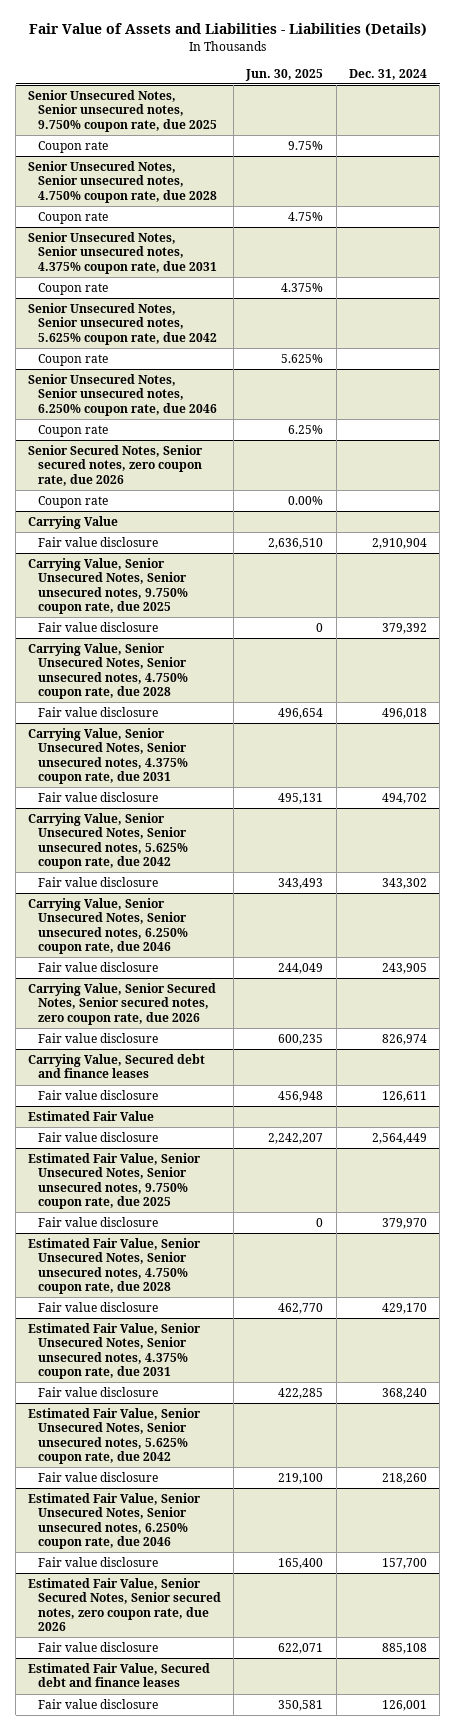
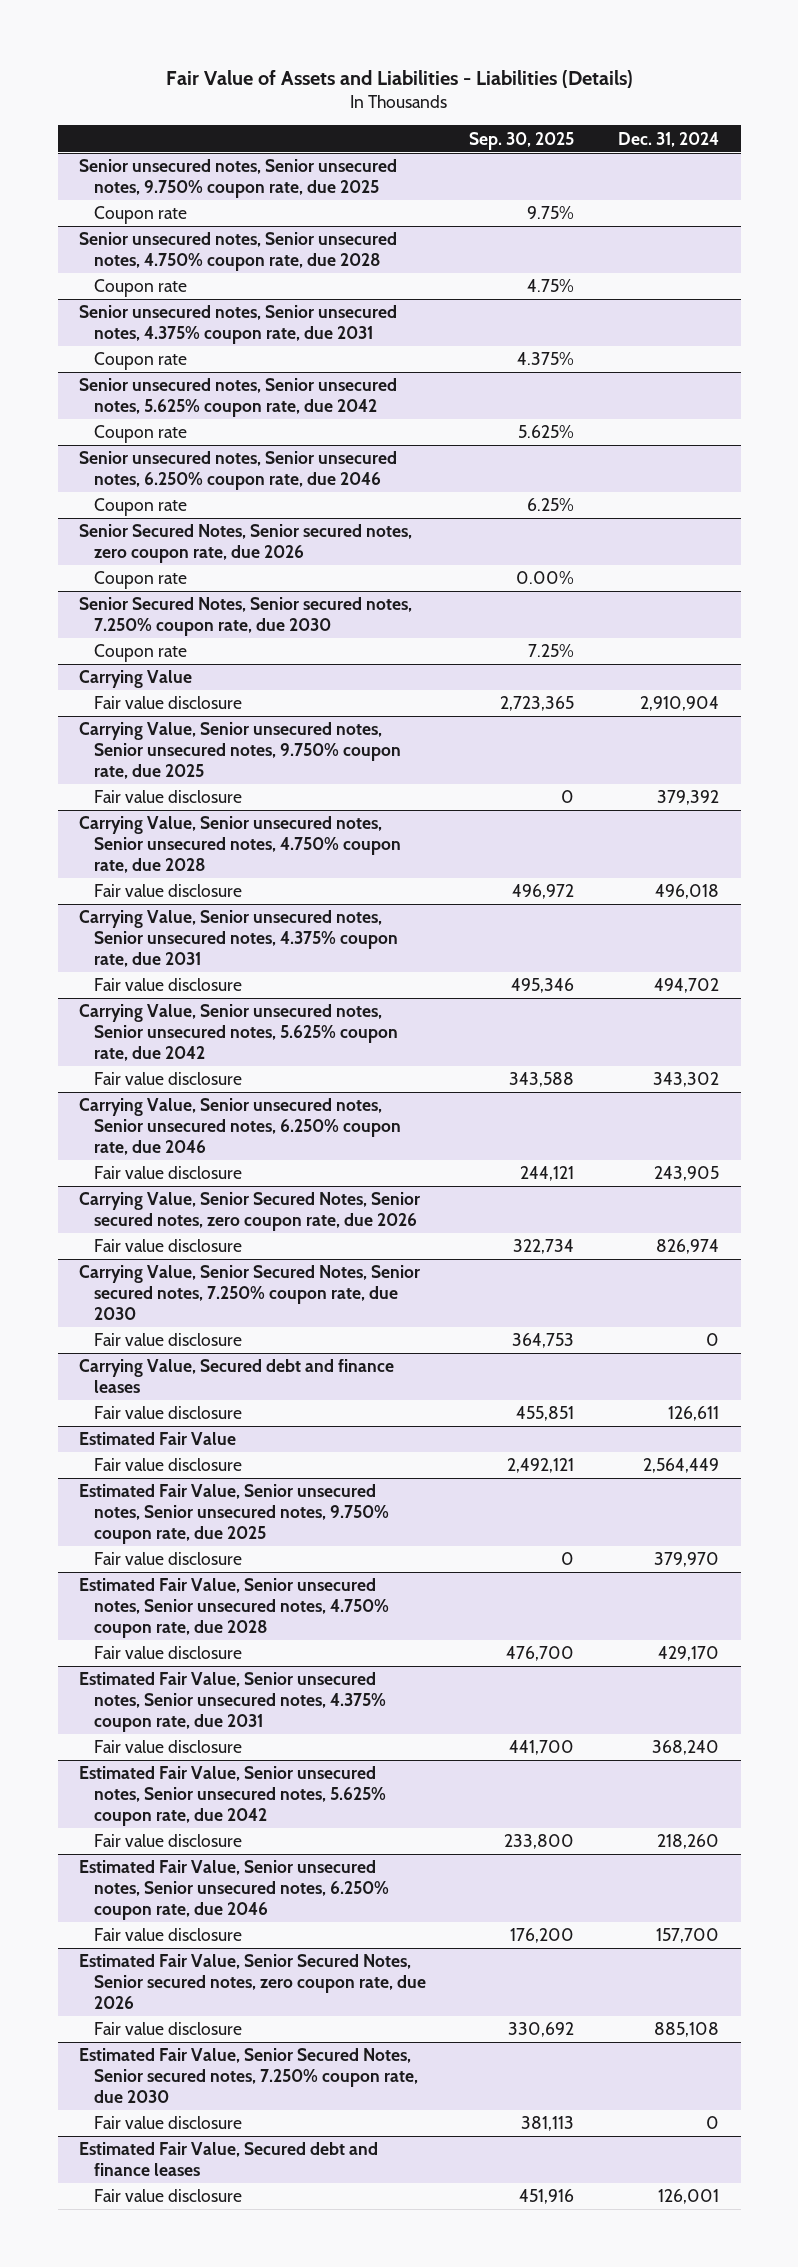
[245,68,324,81] Jun. 30, 2025 -> none
none -> [469,131,575,150] Sep. 30, 2025
[28,89,217,132] Senior Unsecured Notes, Senior unsecured notes, 9.750% coupon rate, due 2025 -> [79,159,398,199] Senior unsecured notes, Senior unsecured notes, 9.750% coupon rate, due 2025
[28,160,217,203] Senior Unsecured Notes, Senior unsecured notes, 4.750% coupon rate, due 2028 -> [79,232,398,272] Senior unsecured notes, Senior unsecured notes, 4.750% coupon rate, due 2028
[28,231,217,274] Senior Unsecured Notes, Senior unsecured notes, 4.375% coupon rate, due 2031 -> [79,305,398,345] Senior unsecured notes, Senior unsecured notes, 4.375% coupon rate, due 2031
[28,302,217,345] Senior Unsecured Notes, Senior unsecured notes, 5.625% coupon rate, due 2042 -> [79,378,398,418] Senior unsecured notes, Senior unsecured notes, 5.625% coupon rate, due 2042
[28,373,217,416] Senior Unsecured Notes, Senior unsecured notes, 6.250% coupon rate, due 2046 -> [79,451,398,491] Senior unsecured notes, Senior unsecured notes, 6.250% coupon rate, due 2046
none -> [79,597,413,637] Senior Secured Notes, Senior secured notes, 7.250% coupon rate, due 2030
none -> [93,644,187,663] Coupon rate
[28,557,188,614] Carrying Value, Senior Unsecured Notes, Senior unsecured notes, 9.750% coupon rate, due 2025 -> [79,722,401,779] Carrying Value, Senior unsecured notes, Senior unsecured notes, 9.750% coupon rate, due 2025
[28,642,188,699] Carrying Value, Senior Unsecured Notes, Senior unsecured notes, 4.750% coupon rate, due 2028 -> [79,816,401,873] Carrying Value, Senior unsecured notes, Senior unsecured notes, 4.750% coupon rate, due 2028
[28,727,188,784] Carrying Value, Senior Unsecured Notes, Senior unsecured notes, 4.375% coupon rate, due 2031 -> [79,910,398,967] Carrying Value, Senior unsecured notes, Senior unsecured notes, 4.375% coupon rate, due 2031
[28,812,188,869] Carrying Value, Senior Unsecured Notes, Senior unsecured notes, 5.625% coupon rate, due 2042 -> [79,1004,398,1061] Carrying Value, Senior unsecured notes, Senior unsecured notes, 5.625% coupon rate, due 2042
[28,897,188,954] Carrying Value, Senior Unsecured Notes, Senior unsecured notes, 6.250% coupon rate, due 2046 -> [79,1098,401,1155] Carrying Value, Senior unsecured notes, Senior unsecured notes, 6.250% coupon rate, due 2046
none -> [79,1265,421,1320] Carrying Value, Senior Secured Notes, Senior secured notes, 7.250% coupon rate, due 2030
none -> [93,1333,242,1347] Fair value disclosure
[28,1152,202,1209] Estimated Fair Value, Senior Unsecured Notes, Senior unsecured notes, 9.750% coupon rate, due 2025 -> [79,1484,389,1544] Estimated Fair Value, Senior unsecured notes, Senior unsecured notes, 9.750% coupon rate, due 2025
[28,1237,202,1294] Estimated Fair Value, Senior Unsecured Notes, Senior unsecured notes, 4.750% coupon rate, due 2028 -> [79,1578,389,1638] Estimated Fair Value, Senior unsecured notes, Senior unsecured notes, 4.750% coupon rate, due 2028
[28,1322,202,1379] Estimated Fair Value, Senior Unsecured Notes, Senior unsecured notes, 4.375% coupon rate, due 2031 -> [79,1672,386,1732] Estimated Fair Value, Senior unsecured notes, Senior unsecured notes, 4.375% coupon rate, due 2031
[28,1407,202,1464] Estimated Fair Value, Senior Unsecured Notes, Senior unsecured notes, 5.625% coupon rate, due 2042 -> [79,1766,386,1826] Estimated Fair Value, Senior unsecured notes, Senior unsecured notes, 5.625% coupon rate, due 2042
[28,1492,202,1549] Estimated Fair Value, Senior Unsecured Notes, Senior unsecured notes, 6.250% coupon rate, due 2046 -> [79,1860,389,1920] Estimated Fair Value, Senior unsecured notes, Senior unsecured notes, 6.250% coupon rate, due 2046
none -> [79,2048,418,2103] Estimated Fair Value, Senior Secured Notes, Senior secured notes, 7.250% coupon rate, due 2030
none -> [93,2116,242,2130] Fair value disclosure

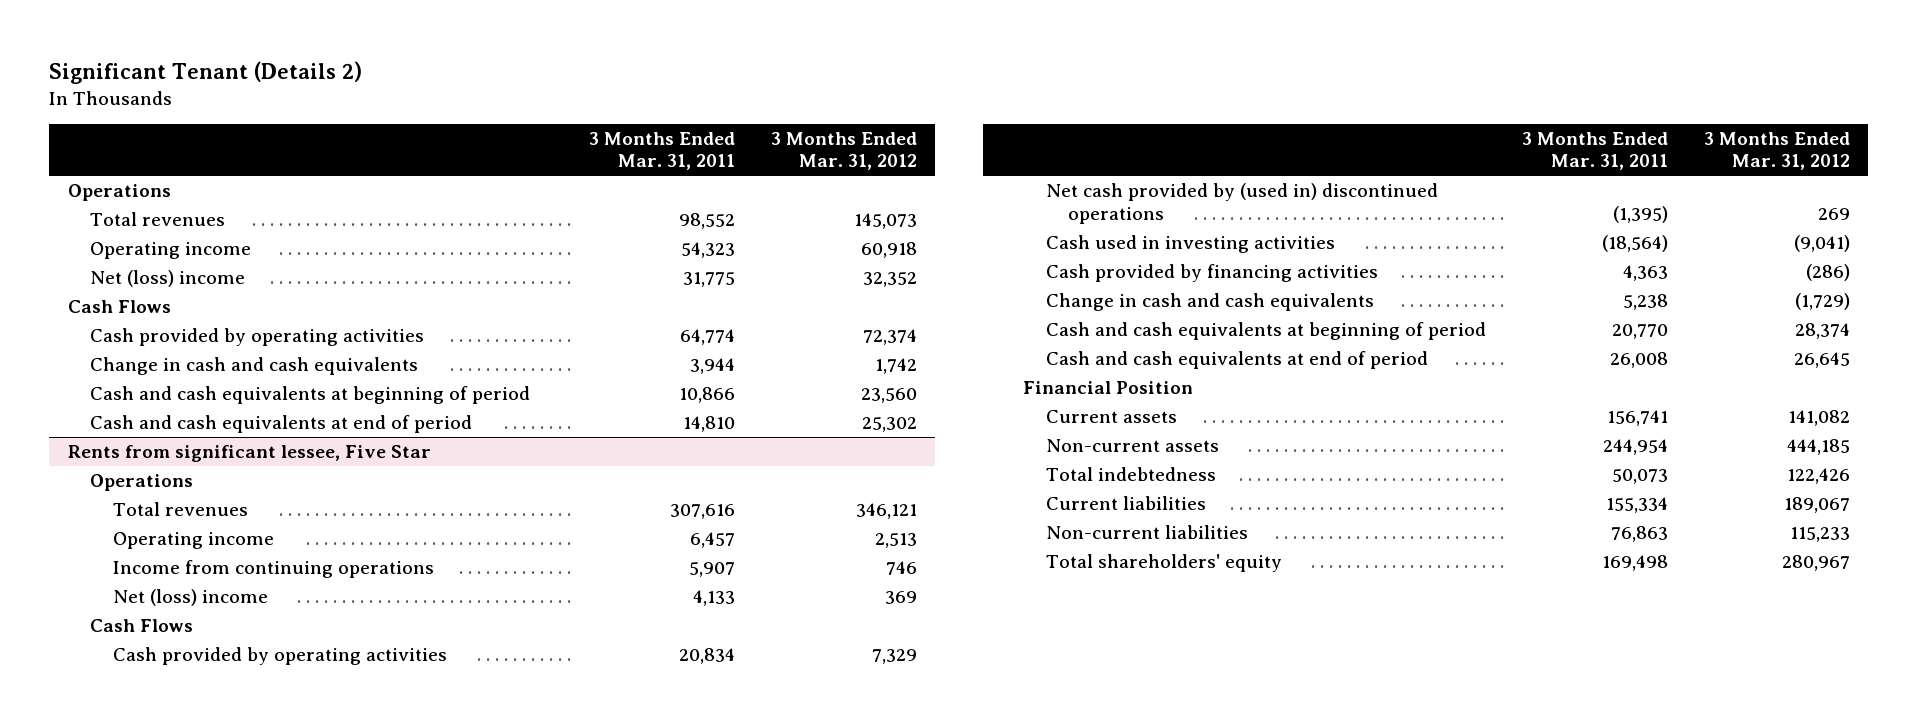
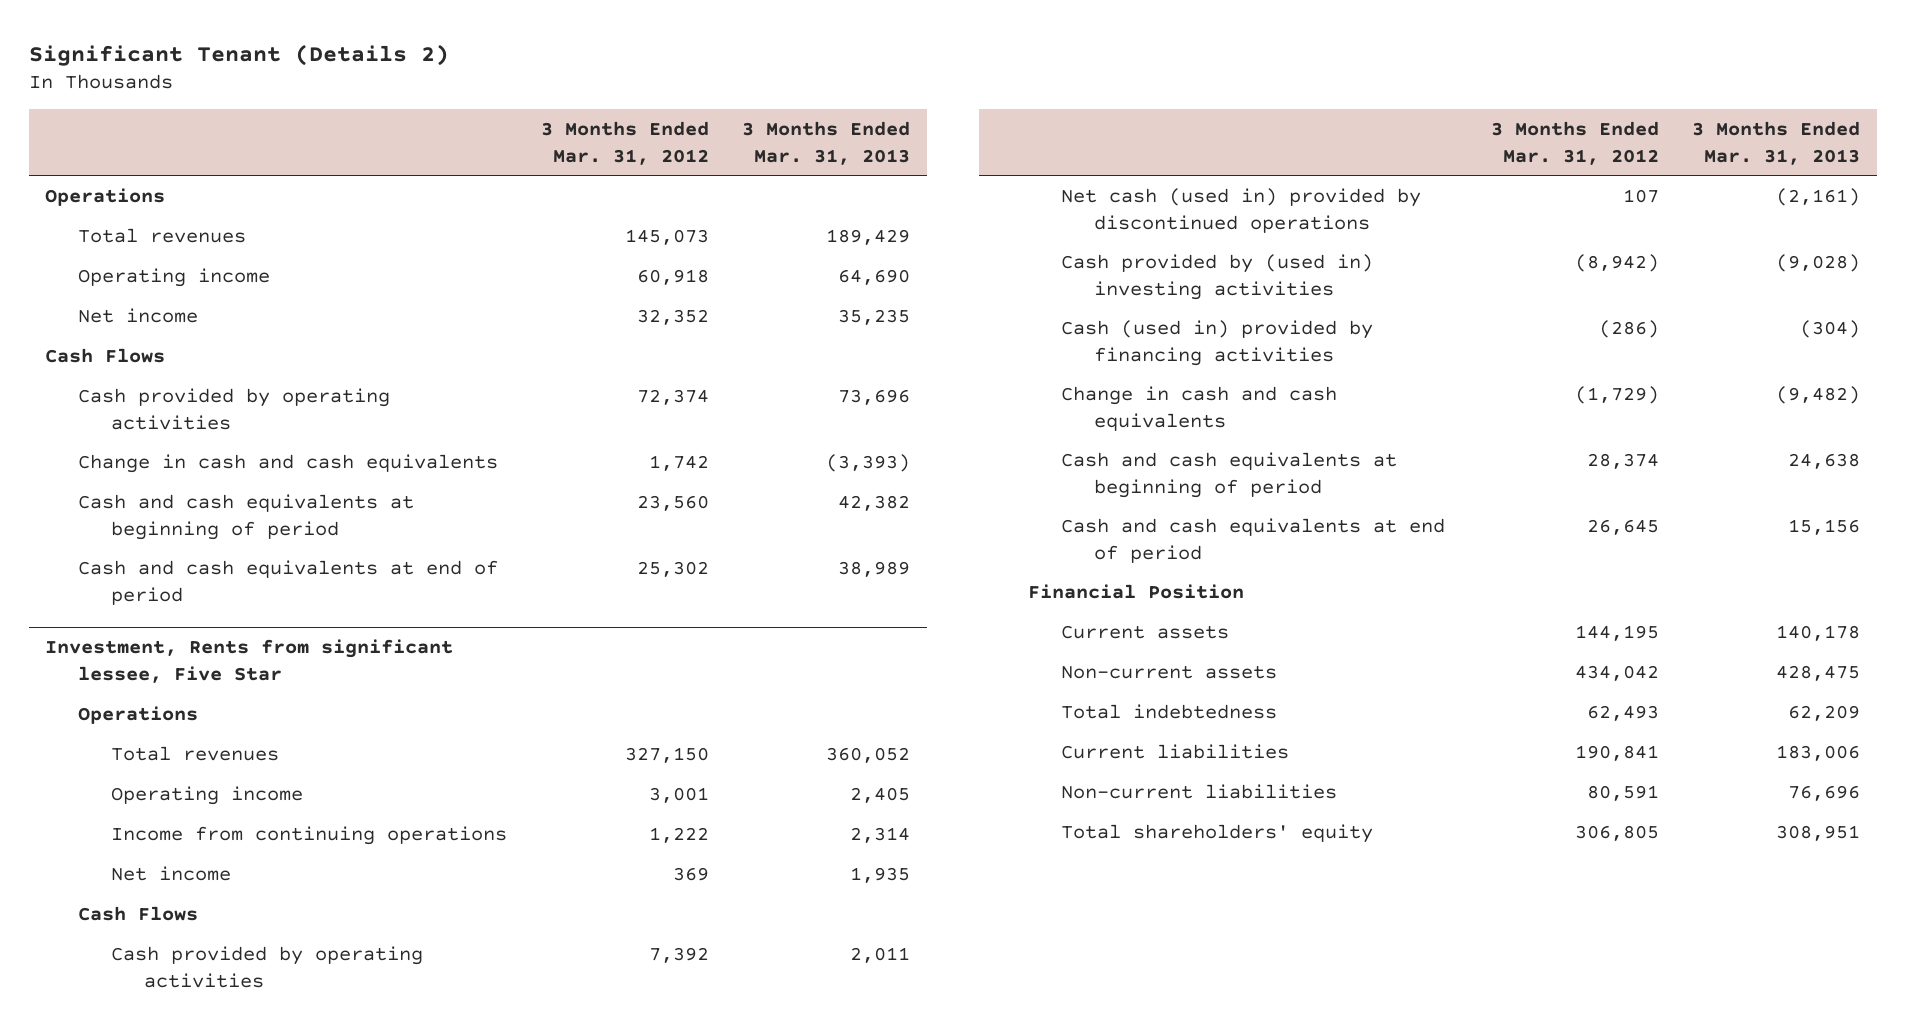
[588,131,735,171] 3 Months Ended Mar. 31, 2011 -> none
none -> [742,121,911,165] 3 Months Ended Mar. 31, 2013
[90,270,246,288] Net (loss) income -> [78,307,199,323] Net income
[67,445,431,463] Rents from significant lessee, Five Star -> [45,639,454,683] Investment, Rents from significant lessee, Five Star
[856,503,918,520] 346,121 -> [624,746,709,763] 327,150
[875,533,918,549] 2,513 -> [648,786,709,803] 3,001
[886,561,918,576] 746 -> [648,826,709,843] 1,222
[112,589,268,607] Net (loss) income -> [111,865,232,881] Net income
[872,649,918,665] 7,329 -> [648,946,709,963] 7,392
[1045,183,1438,224] Net cash provided by (used in) discontinued operations -> [1061,187,1422,233] Net cash (used in) provided by discontinued operations
[1818,207,1851,220] 269 -> [1622,188,1659,203] 107
[1045,235,1335,254] Cash used in investing activities -> [1061,253,1374,300] Cash provided by (used in) investing activities
[1794,235,1851,253] (9,041) -> [1574,253,1659,272] (8,942)
[1045,264,1378,283] Cash provided by financing activities -> [1061,319,1374,366] Cash (used in) provided by financing activities
[1788,410,1851,427] 141,082 -> [1574,624,1659,641] 144,195
[1787,439,1851,456] 444,185 -> [1574,664,1659,681] 434,042
[1787,468,1851,485] 122,426 -> [1586,704,1659,721] 62,493
[1784,497,1851,514] 189,067 -> [1574,744,1659,761] 190,841
[1790,527,1851,543] 115,233 -> [1586,784,1659,801] 80,591
[1782,555,1851,572] 280,967 -> [1574,824,1659,841] 306,805

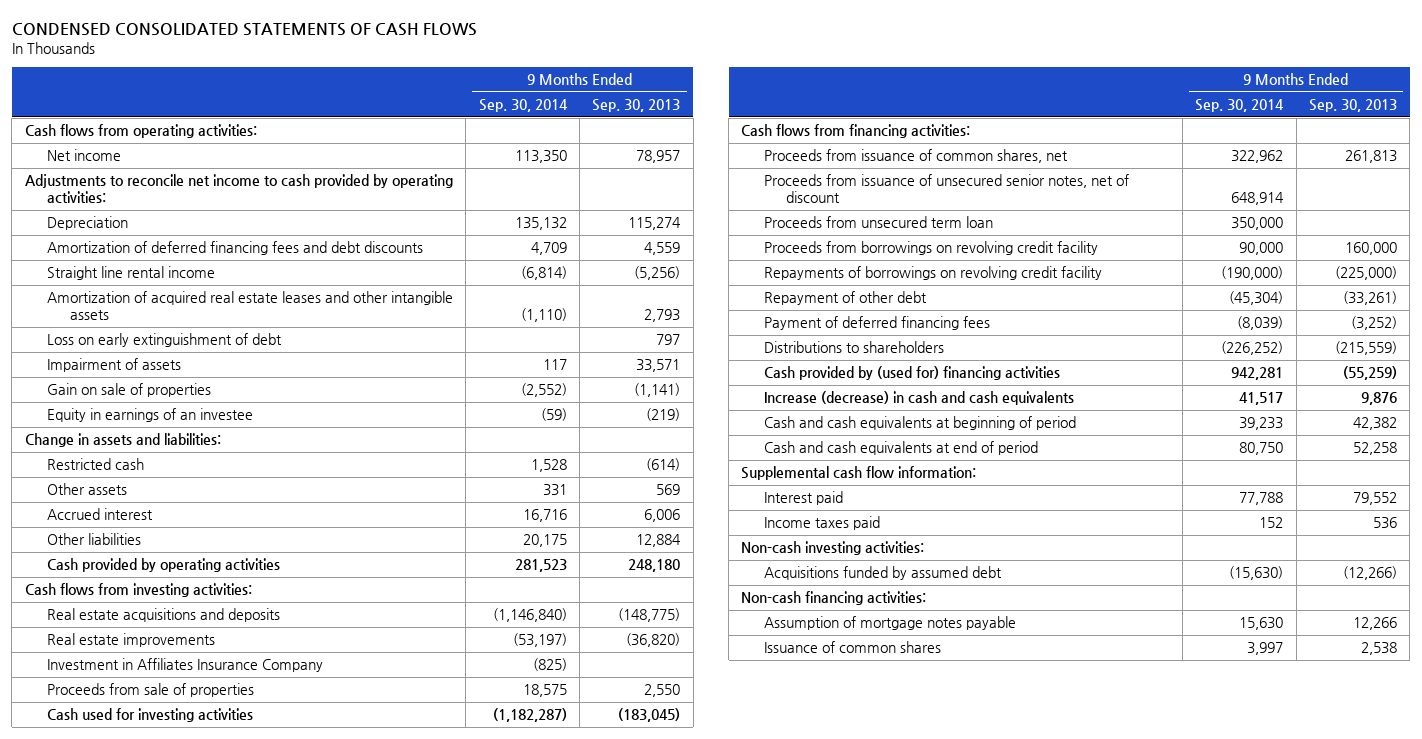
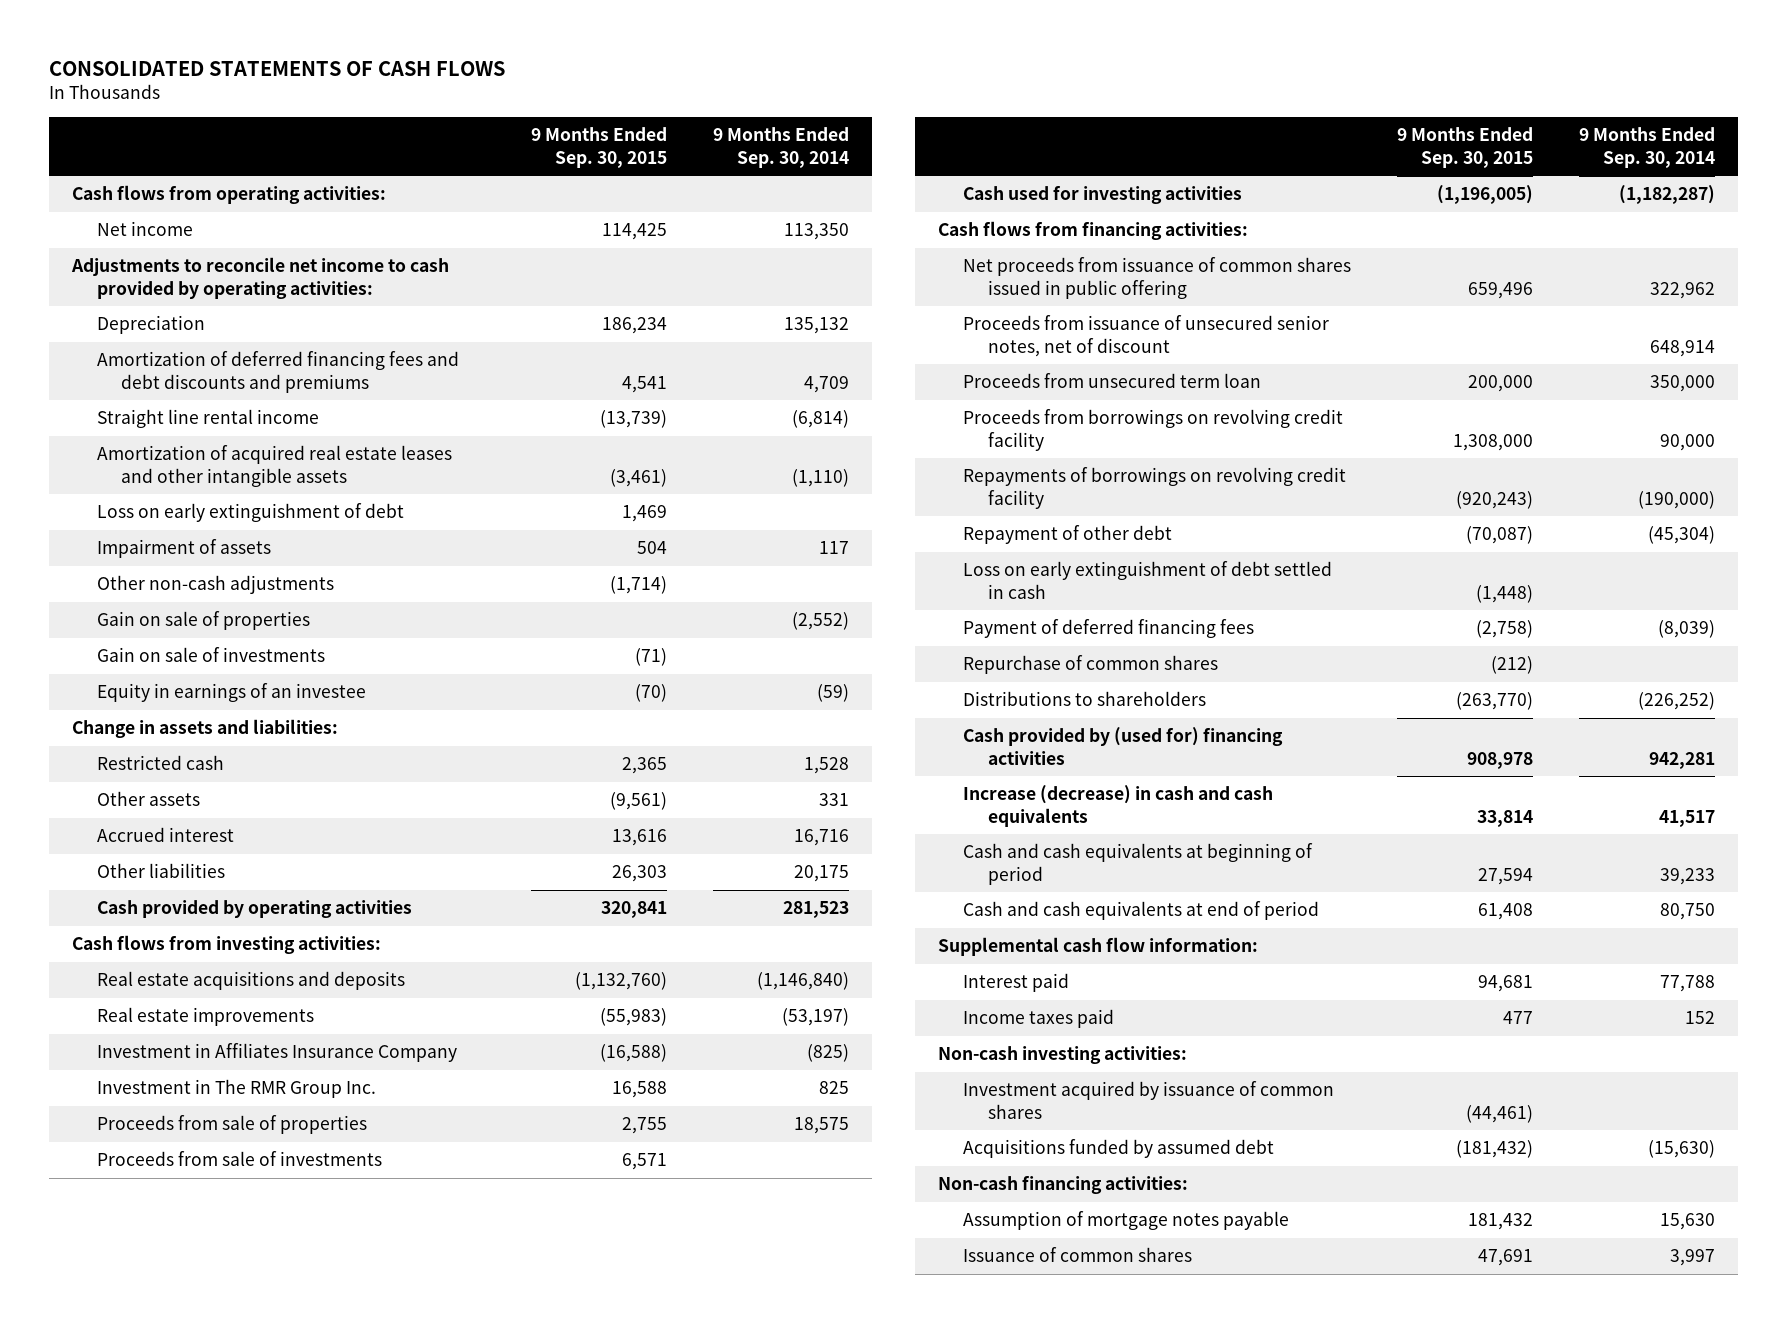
[11,22,477,36] CONDENSED CONSOLIDATED STATEMENTS OF CASH FLOWS -> [48,60,505,76] CONSOLIDATED STATEMENTS OF CASH FLOWS
[592,99,681,113] Sep. 30, 2013 -> none
none -> [530,127,667,168] 9 Months Ended Sep. 30, 2015
[47,241,424,256] Amortization of deferred financing fees and debt discounts -> [96,351,459,393] Amortization of deferred financing fees and debt discounts and premiums
none -> [96,575,334,595] Other non-cash adjustments
none -> [96,647,325,663] Gain on sale of investments
none -> [96,1079,376,1099] Investment in The RMR Group Inc.
none -> [96,1151,382,1167] Proceeds from sale of investments
[763,149,1068,164] Proceeds from issuance of common shares, net -> [963,257,1352,299] Net proceeds from issuance of common shares issued in public offering
none -> [963,561,1333,599] Loss on early extinguishment of debt settled in cash
none -> [963,655,1219,675] Repurchase of common shares
none -> [963,1081,1335,1119] Investment acquired by issuance of common shares

